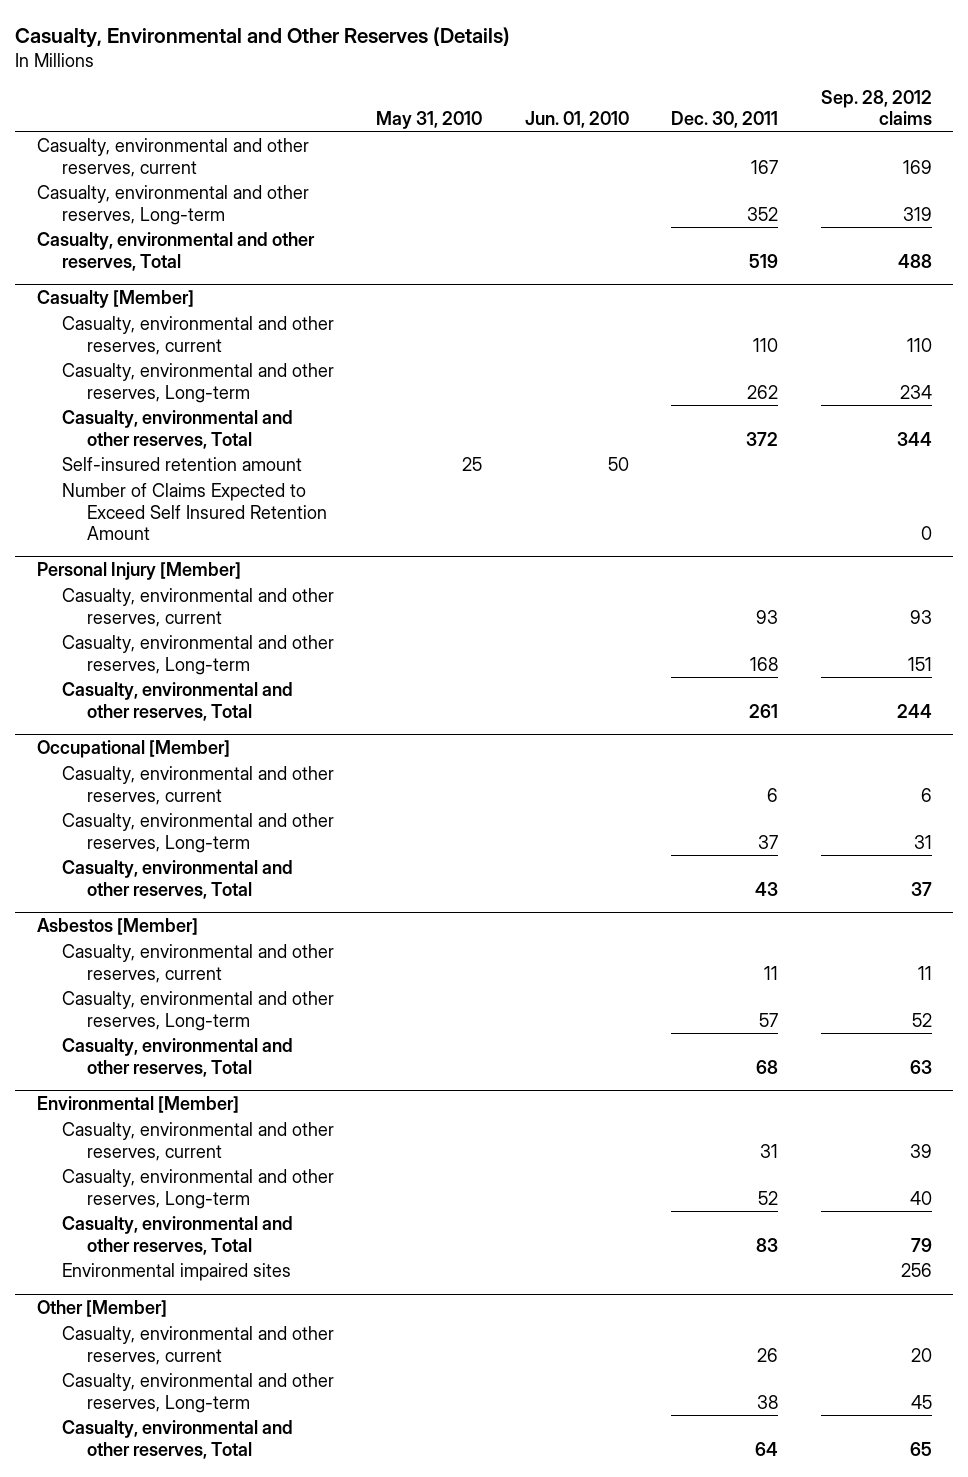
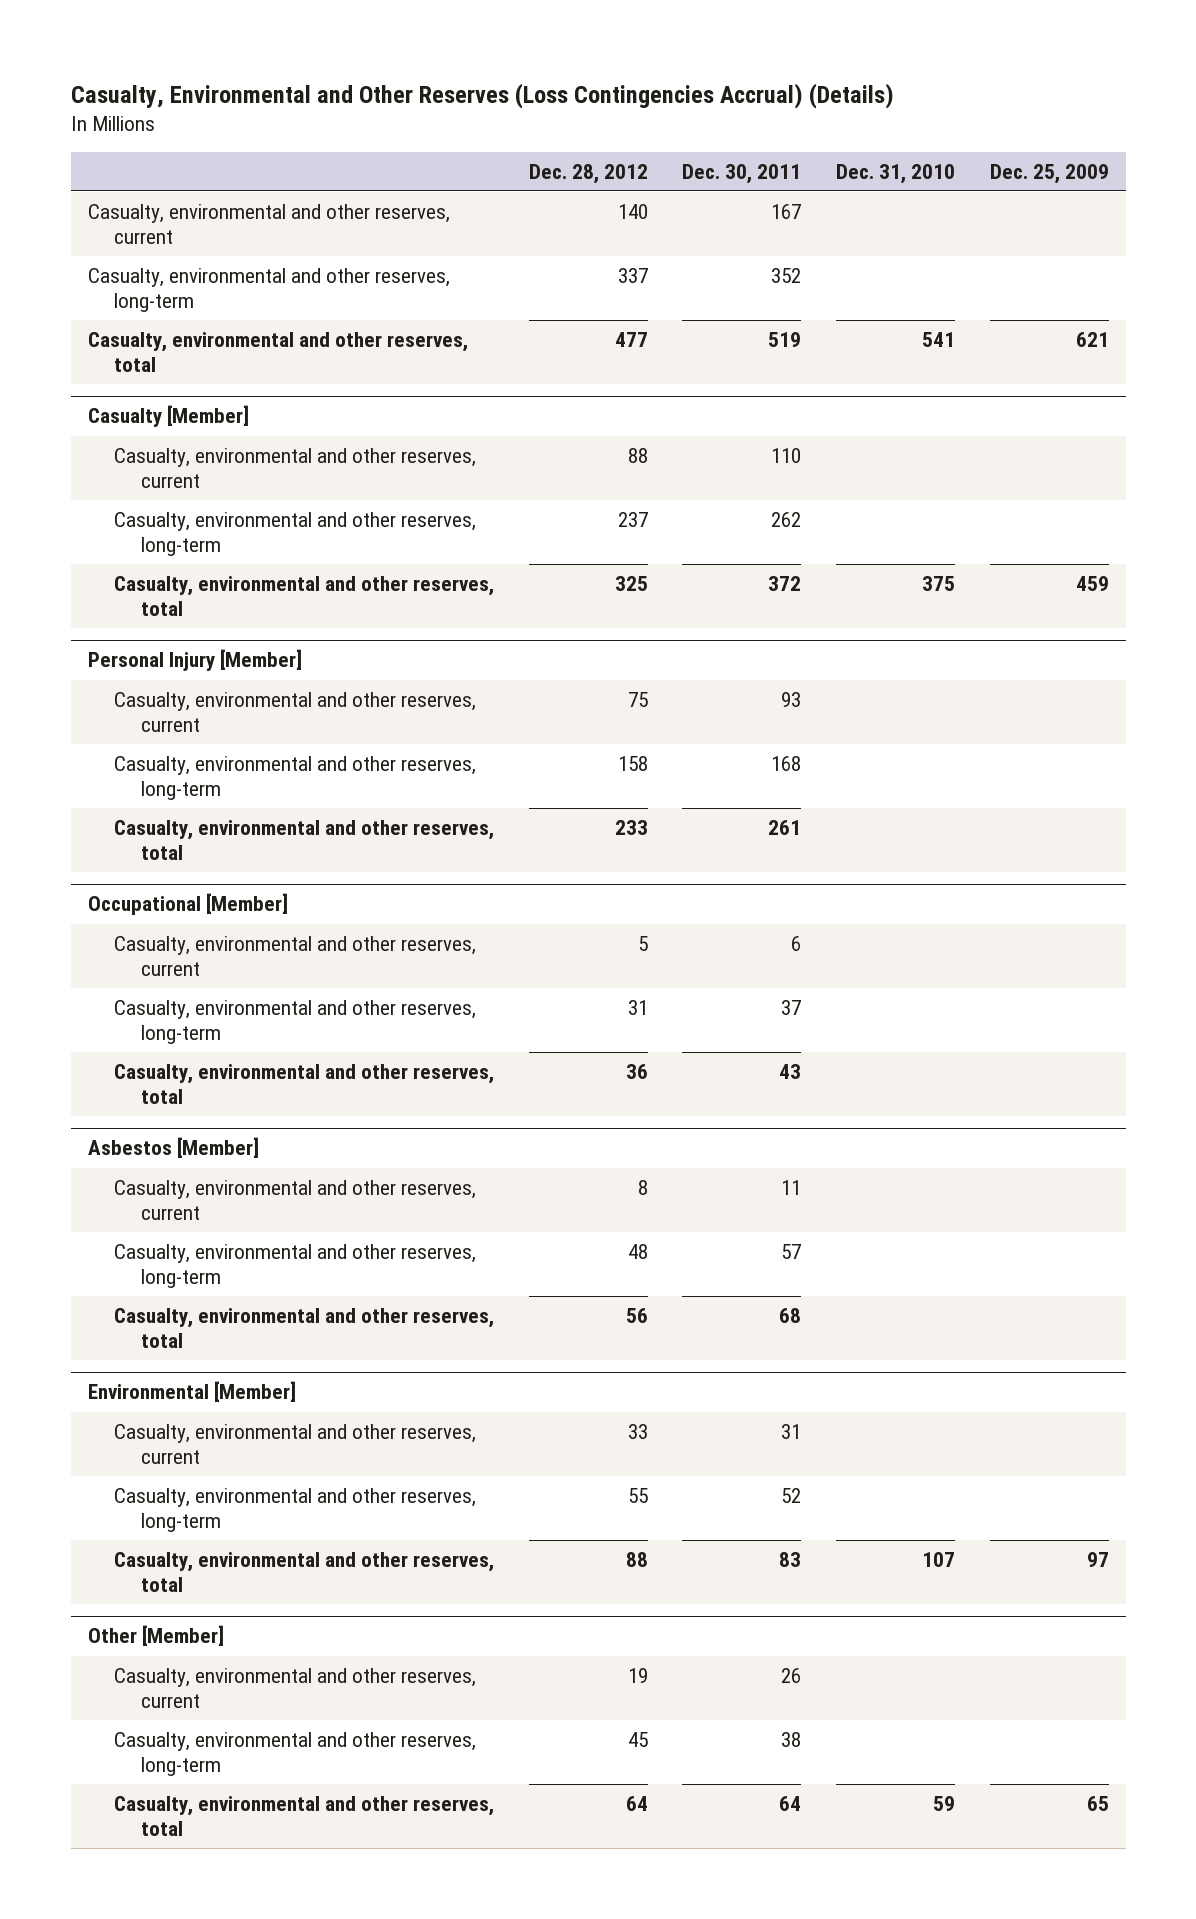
[15,26,511,48] Casualty, Environmental and Other Reserves (Details) -> [70,83,894,110] Casualty, Environmental and Other Reserves (Loss Contingencies Accrual) (Details)
[376,111,483,130] May 31, 2010 -> none
[524,111,629,129] Jun. 01, 2010 -> none
[820,90,932,126] Sep. 28, 2012 claims -> none
none -> [528,163,648,184] Dec. 28, 2012
none -> [835,163,955,184] Dec. 31, 2010
none -> [989,163,1109,184] Dec. 25, 2009
[36,185,309,225] Casualty, environmental and other reserves, Long-term -> [87,267,450,313] Casualty, environmental and other reserves, long-term
[36,232,315,271] Casualty, environmental and other reserves, Total -> [87,331,468,373] Casualty, environmental and other reserves, total
[61,457,302,472] Self-insured retention amount -> none
[61,483,328,540] Number of Claims Expected to Exceed Self Insured Retention Amount -> none
[61,363,334,403] Casualty, environmental and other reserves, Long-term -> [114,511,477,557] Casualty, environmental and other reserves, long-term
[61,410,293,449] Casualty, environmental and other reserves, Total -> [114,575,495,617] Casualty, environmental and other reserves, total
[61,635,334,675] Casualty, environmental and other reserves, Long-term -> [114,755,477,801] Casualty, environmental and other reserves, long-term
[61,682,293,721] Casualty, environmental and other reserves, Total -> [114,819,495,861] Casualty, environmental and other reserves, total
[61,813,334,853] Casualty, environmental and other reserves, Long-term -> [114,999,477,1045] Casualty, environmental and other reserves, long-term
[61,860,293,899] Casualty, environmental and other reserves, Total -> [114,1063,495,1105] Casualty, environmental and other reserves, total
[61,991,334,1031] Casualty, environmental and other reserves, Long-term -> [114,1243,477,1289] Casualty, environmental and other reserves, long-term
[61,1038,293,1077] Casualty, environmental and other reserves, Total -> [114,1307,495,1349] Casualty, environmental and other reserves, total
[61,1263,291,1282] Environmental impaired sites -> none
[61,1169,334,1209] Casualty, environmental and other reserves, Long-term -> [114,1487,477,1533] Casualty, environmental and other reserves, long-term
[61,1216,293,1255] Casualty, environmental and other reserves, Total -> [114,1551,495,1593] Casualty, environmental and other reserves, total
[61,1373,334,1413] Casualty, environmental and other reserves, Long-term -> [114,1731,477,1777] Casualty, environmental and other reserves, long-term
[61,1420,293,1459] Casualty, environmental and other reserves, Total -> [114,1795,495,1837] Casualty, environmental and other reserves, total

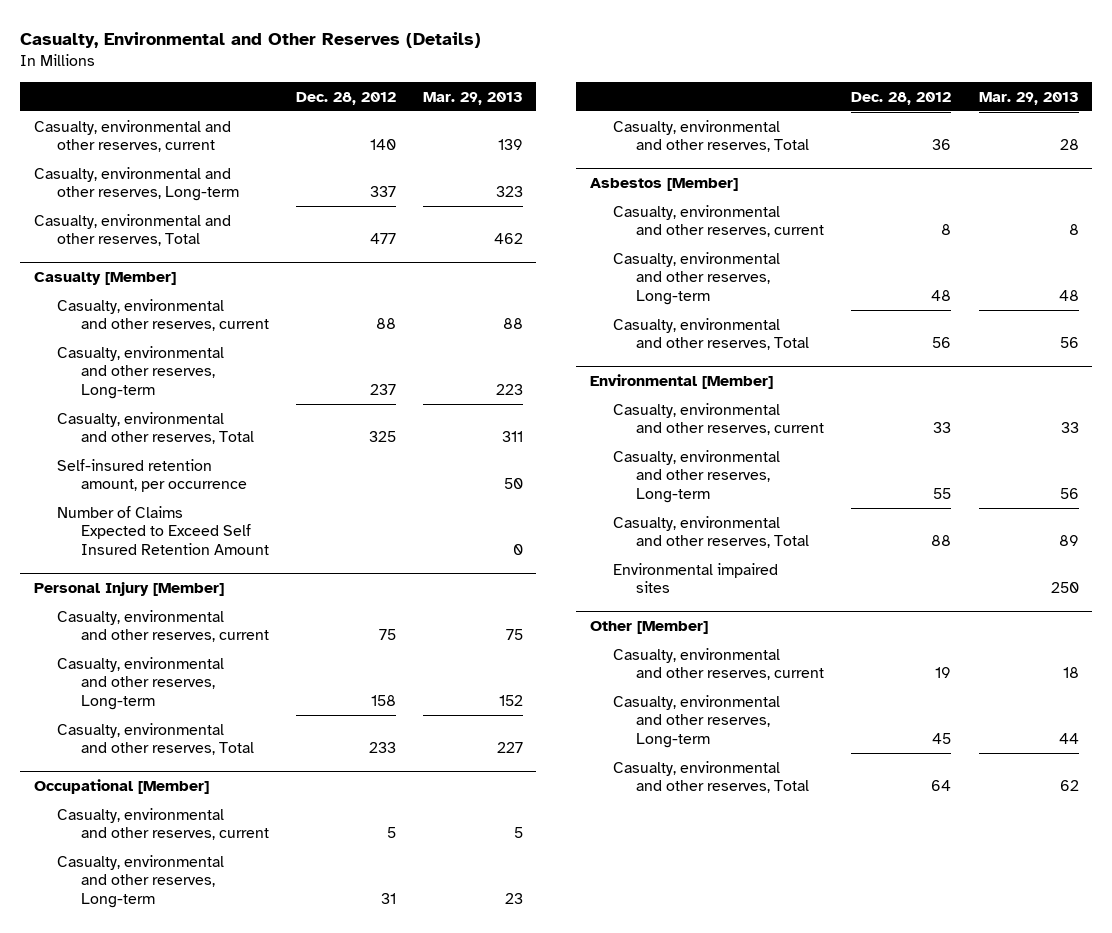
[70,83,894,110] Casualty, Environmental and Other Reserves (Loss Contingencies Accrual) (Details) -> [20,31,482,48] Casualty, Environmental and Other Reserves (Details)
[682,163,802,184] Dec. 30, 2011 -> none
[835,163,955,184] Dec. 31, 2010 -> none
[989,163,1109,184] Dec. 25, 2009 -> none
none -> [422,91,523,105] Mar. 29, 2013
[87,267,450,313] Casualty, environmental and other reserves, long-term -> [33,166,240,202] Casualty, environmental and other reserves, Long-term
[87,331,468,373] Casualty, environmental and other reserves, total -> [33,213,231,247] Casualty, environmental and other reserves, Total
[114,511,477,557] Casualty, environmental and other reserves, long-term -> [57,345,225,399] Casualty, environmental and other reserves, Long-term
[114,575,495,617] Casualty, environmental and other reserves, total -> [57,411,254,445] Casualty, environmental and other reserves, Total
none -> [57,458,247,493] Self-insured retention amount, per occurrence
none -> [57,505,269,555] Number of Claims Expected to Exceed Self Insured Retention Amount
[114,755,477,801] Casualty, environmental and other reserves, long-term -> [57,656,225,710] Casualty, environmental and other reserves, Long-term
[114,819,495,861] Casualty, environmental and other reserves, total -> [57,722,254,756] Casualty, environmental and other reserves, Total
[114,999,477,1045] Casualty, environmental and other reserves, long-term -> [57,854,225,908] Casualty, environmental and other reserves, Long-term
[114,1063,495,1105] Casualty, environmental and other reserves, total -> [612,119,810,153] Casualty, environmental and other reserves, Total
[114,1243,477,1289] Casualty, environmental and other reserves, long-term -> [612,251,780,305] Casualty, environmental and other reserves, Long-term
[114,1307,495,1349] Casualty, environmental and other reserves, total -> [612,317,810,351] Casualty, environmental and other reserves, Total
[114,1487,477,1533] Casualty, environmental and other reserves, long-term -> [612,449,780,503] Casualty, environmental and other reserves, Long-term
[114,1551,495,1593] Casualty, environmental and other reserves, total -> [612,515,810,549] Casualty, environmental and other reserves, Total
none -> [612,562,778,594] Environmental impaired sites
[114,1731,477,1777] Casualty, environmental and other reserves, long-term -> [612,694,780,748] Casualty, environmental and other reserves, Long-term
[114,1795,495,1837] Casualty, environmental and other reserves, total -> [612,760,810,794] Casualty, environmental and other reserves, Total

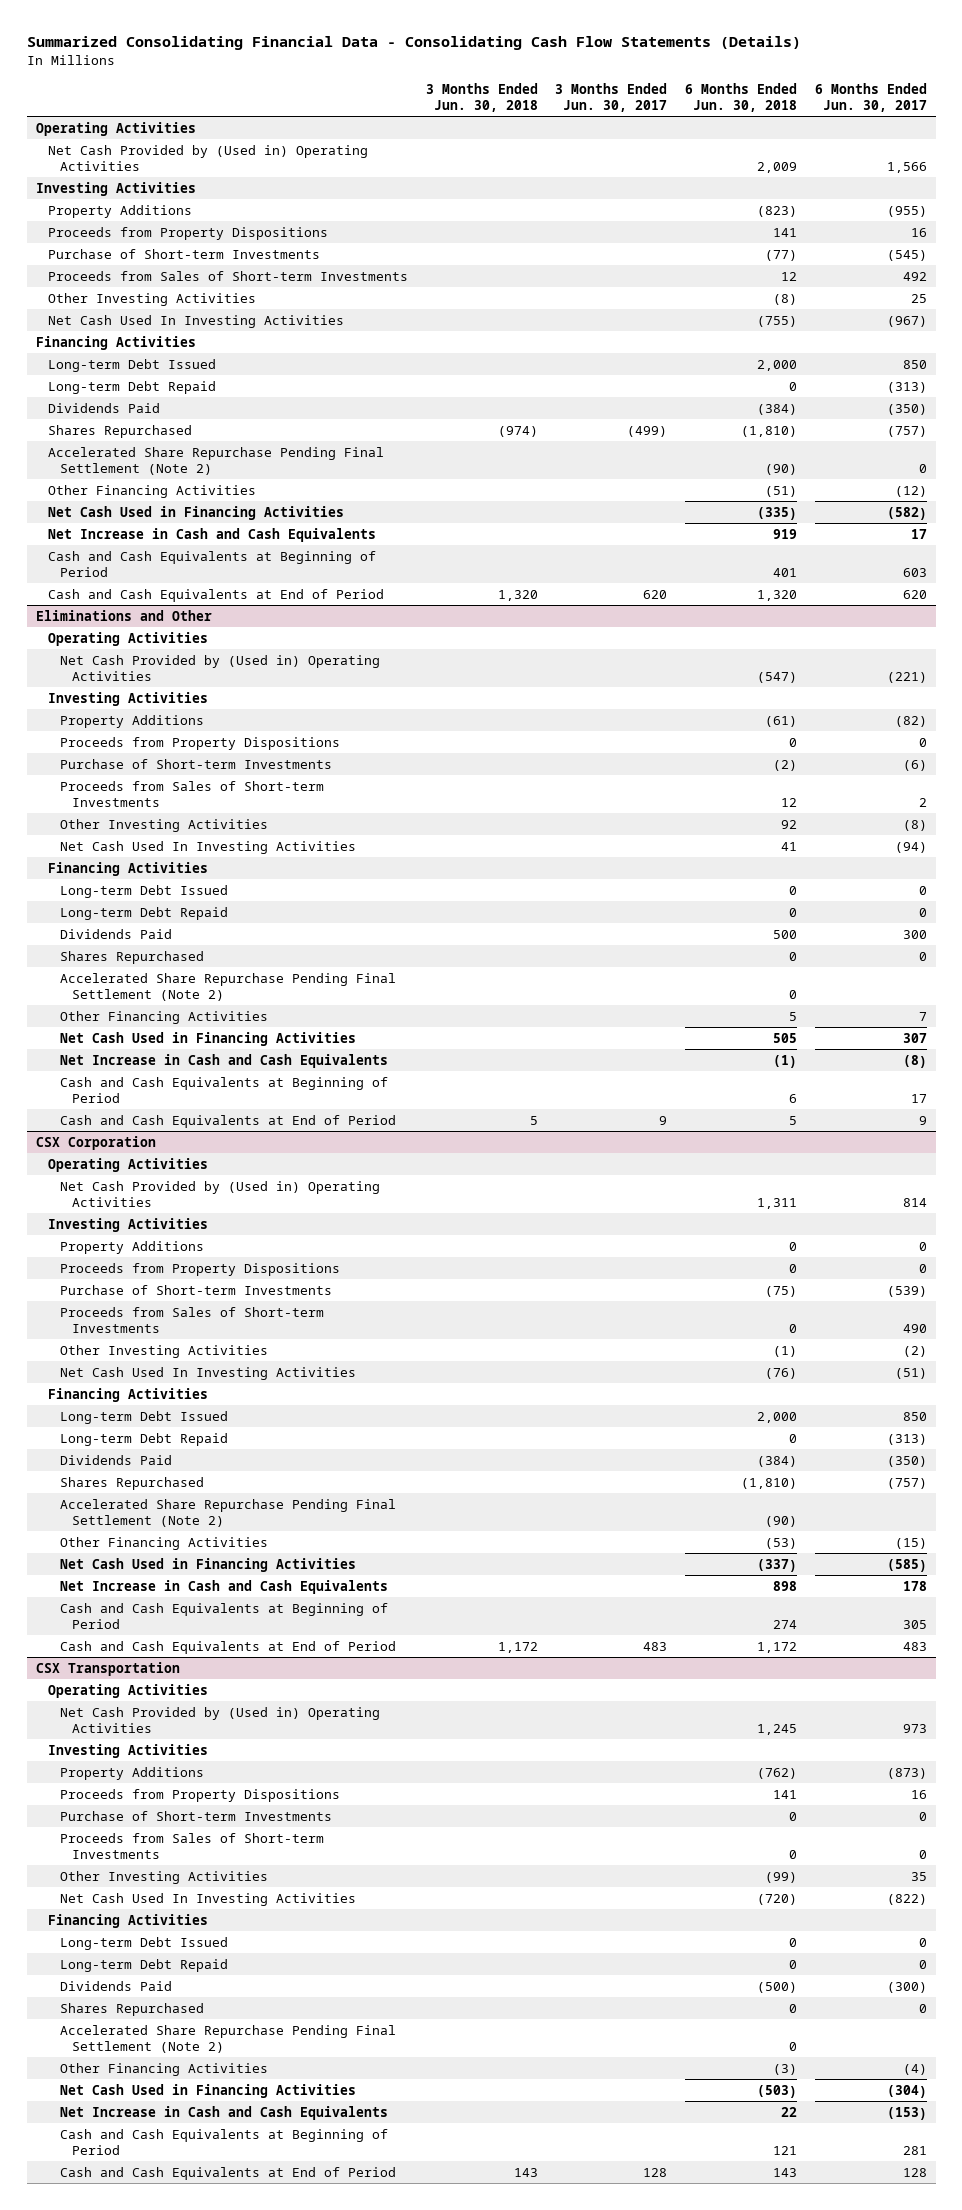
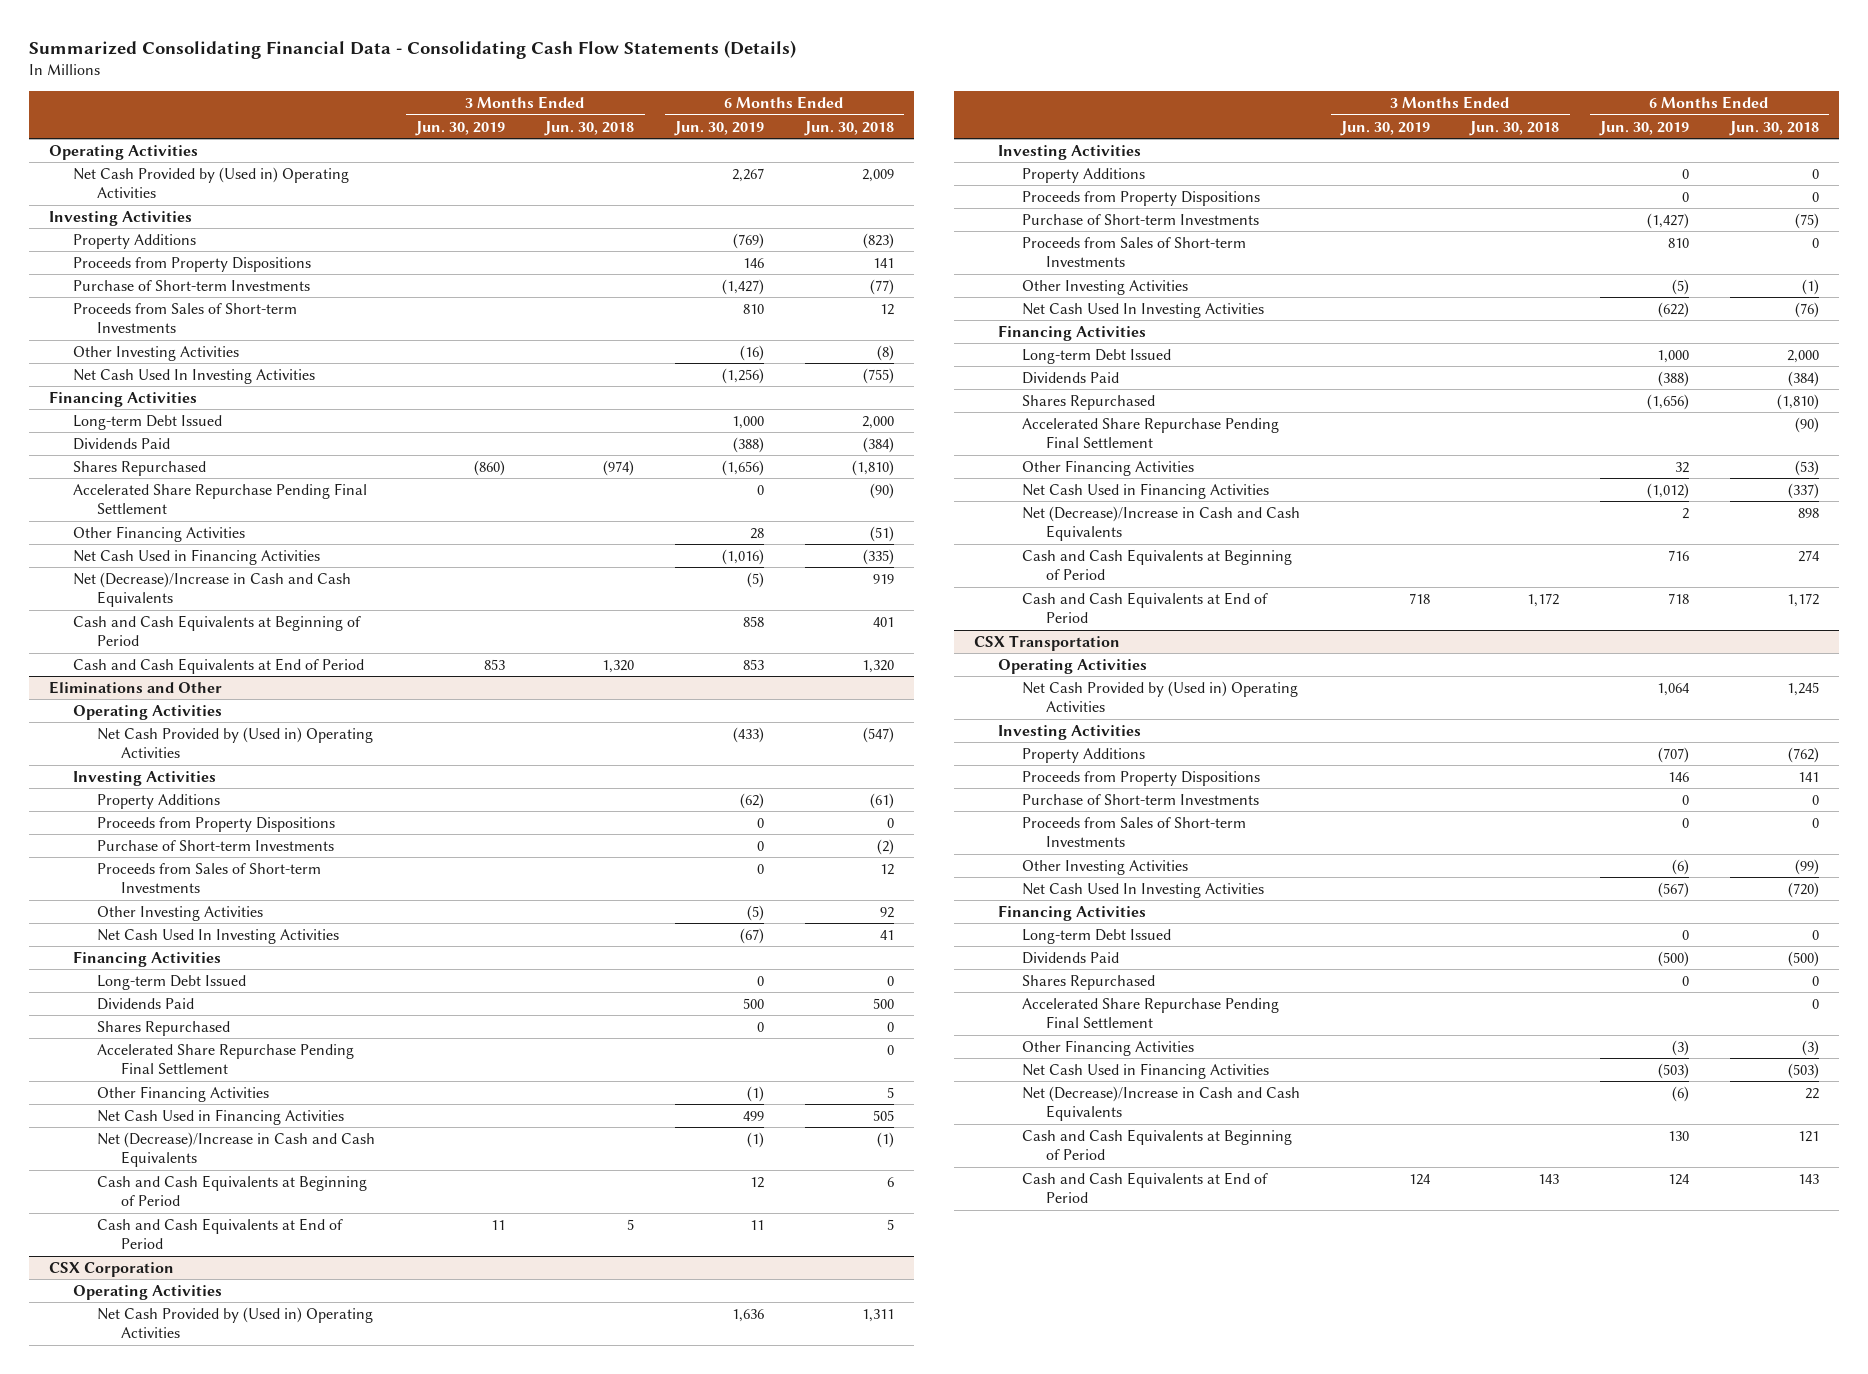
[555,82,668,112] 3 Months Ended Jun. 30, 2017 -> none
[814,82,927,112] 6 Months Ended Jun. 30, 2017 -> none
none -> [414,120,505,136] Jun. 30, 2019
none -> [674,120,765,136] Jun. 30, 2019
[47,380,216,394] Long-term Debt Repaid -> none
[47,446,384,475] Accelerated Share Repurchase Pending Final Settlement (Note 2) -> [73,482,368,515] Accelerated Share Repurchase Pending Final Settlement
[47,527,376,542] Net Increase in Cash and Cash Equivalents -> [73,571,352,608] Net (Decrease)/Increase in Cash and Cash Equivalents
[59,906,228,920] Long-term Debt Repaid -> none
[59,972,396,1001] Accelerated Share Repurchase Pending Final Settlement (Note 2) -> [97,1043,355,1075] Accelerated Share Repurchase Pending Final Settlement
[59,1053,388,1068] Net Increase in Cash and Cash Equivalents -> [97,1131,376,1168] Net (Decrease)/Increase in Cash and Cash Equivalents
[59,1432,228,1446] Long-term Debt Repaid -> none
[59,1498,396,1527] Accelerated Share Repurchase Pending Final Settlement (Note 2) -> [1022,417,1280,449] Accelerated Share Repurchase Pending Final Settlement
[59,1579,388,1594] Net Increase in Cash and Cash Equivalents -> [1022,505,1301,542] Net (Decrease)/Increase in Cash and Cash Equivalents
[59,1958,228,1972] Long-term Debt Repaid -> none
[59,2024,396,2053] Accelerated Share Repurchase Pending Final Settlement (Note 2) -> [1022,997,1280,1029] Accelerated Share Repurchase Pending Final Settlement
[59,2105,388,2120] Net Increase in Cash and Cash Equivalents -> [1022,1085,1301,1122] Net (Decrease)/Increase in Cash and Cash Equivalents

